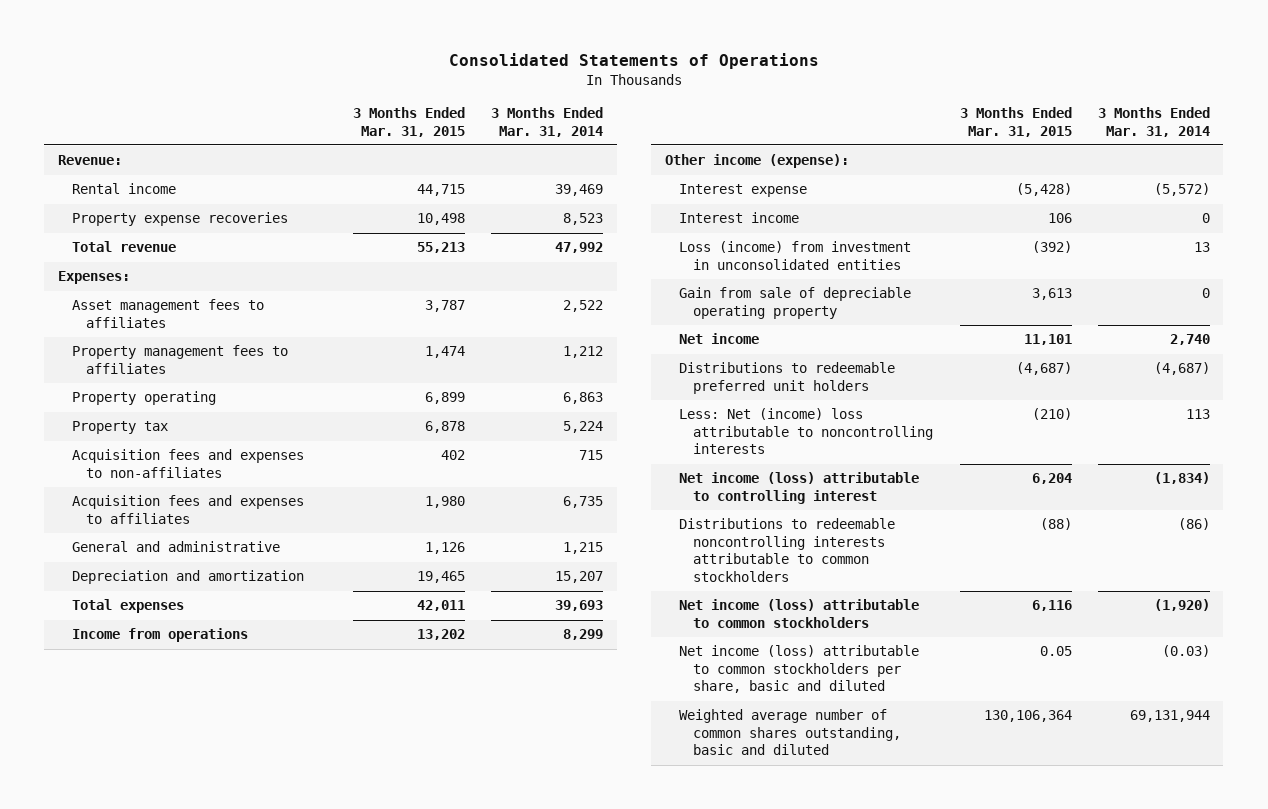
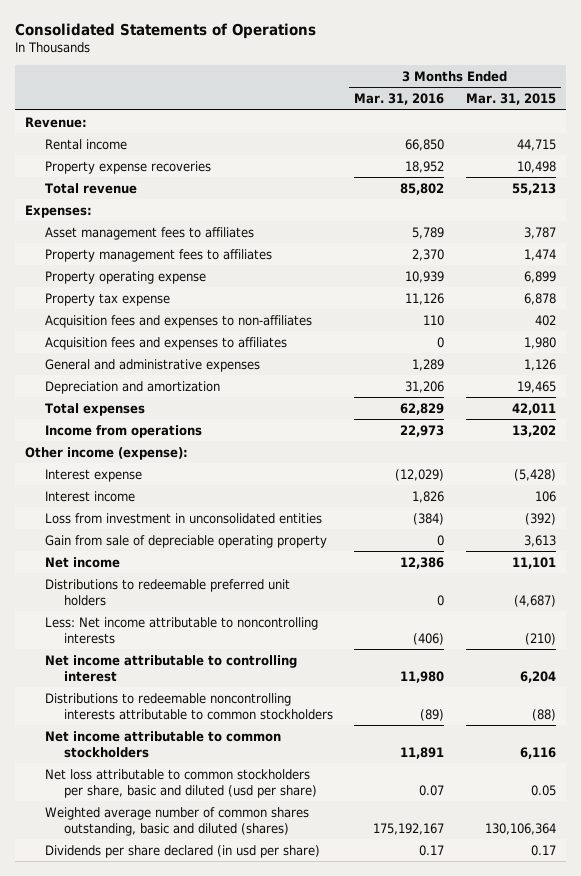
[491,107,604,137] 3 Months Ended Mar. 31, 2014 -> none
none -> [354,93,445,106] Mar. 31, 2016
[72,391,217,406] Property operating -> [44,270,206,284] Property operating expense
[72,421,169,435] Property tax -> [44,292,170,306] Property tax expense
[72,541,281,553] General and administrative -> [44,358,260,372] General and administrative expenses
[678,241,911,270] Loss (income) from investment in unconsolidated entities -> [44,512,322,524] Loss from investment in unconsolidated entities
[678,408,934,455] Less: Net (income) loss attributable to noncontrolling interests -> [44,616,318,644] Less: Net income attributable to noncontrolling interests
[678,472,919,504] Net income (loss) attributable to controlling interest -> [44,654,297,682] Net income attributable to controlling interest
[678,599,919,628] Net income (loss) attributable to common stockholders -> [44,730,281,758] Net income attributable to common stockholders
[678,645,919,694] Net income (loss) attributable to common stockholders per share, basic and diluted -> [44,768,318,798] Net loss attributable to common stockholders per share, basic and diluted (usd per share)
[678,709,902,756] Weighted average number of common shares outstanding, basic and diluted -> [44,806,309,836] Weighted average number of common shares outstanding, basic and diluted (shares)
none -> [44,844,320,858] Dividends per share declared (in usd per share)

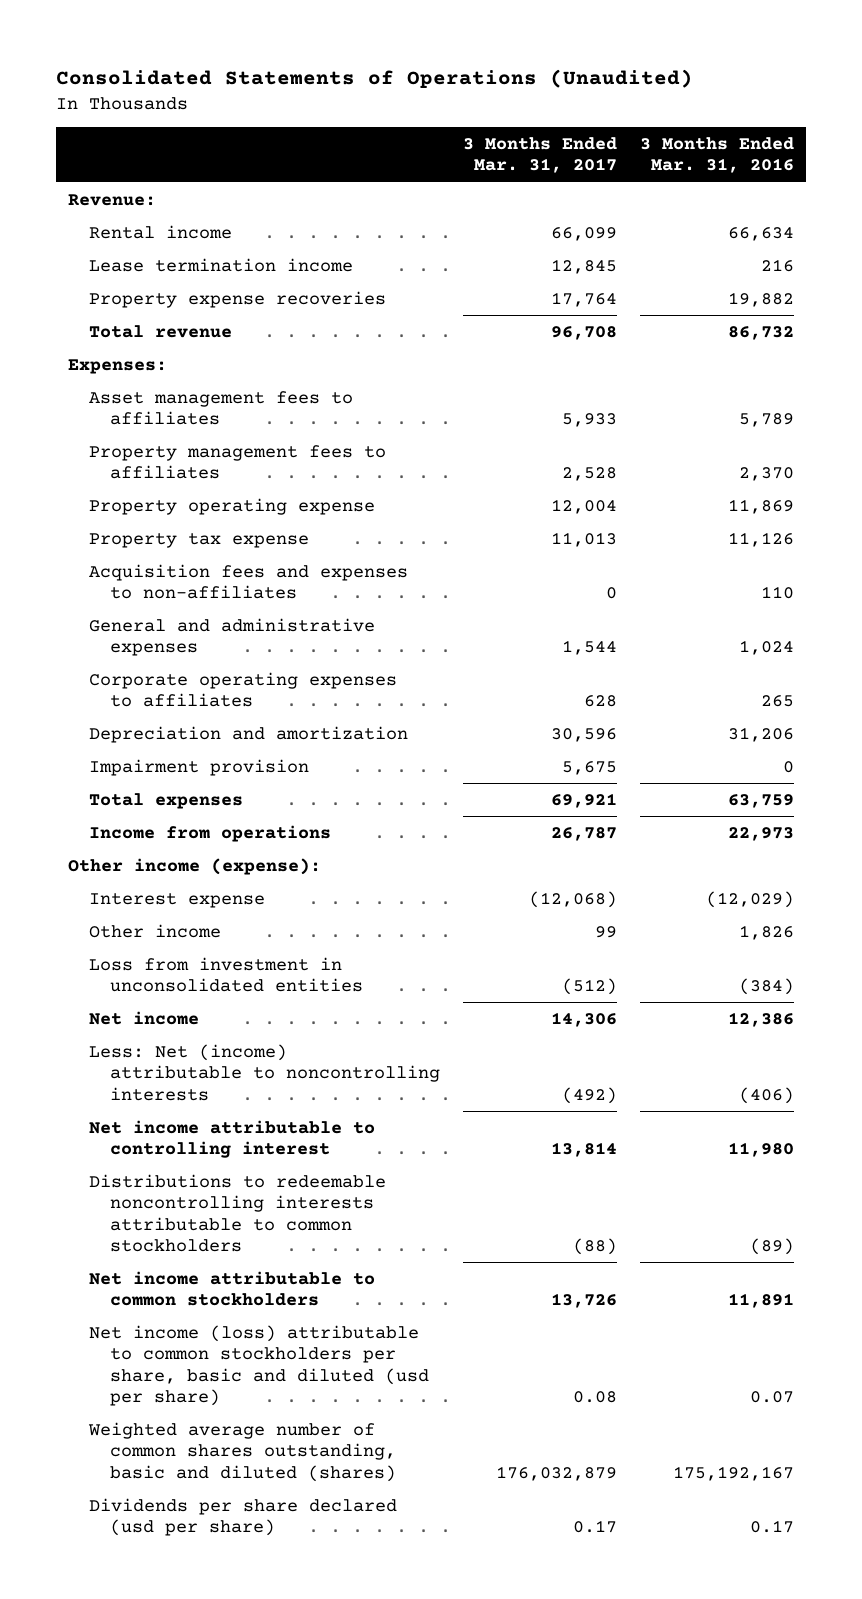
[14,22,316,39] Consolidated Statements of Operations -> [56,69,694,89] Consolidated Statements of Operations (Unaudited)
[465,93,556,106] Mar. 31, 2015 -> none
none -> [462,136,617,174] 3 Months Ended Mar. 31, 2017
[405,138,445,151] 66,850 -> [728,226,795,241] 66,634
none -> [88,257,353,272] Lease termination income
[405,160,445,173] 18,952 -> [728,291,795,307] 19,882
[400,182,445,195] 85,802 -> [728,325,795,340] 86,732
[405,270,445,283] 10,939 -> [728,498,795,514] 11,869
[44,336,287,350] Acquisition fees and expenses to affiliates -> none
[412,358,445,371] 1,289 -> [739,640,795,656] 1,024
none -> [88,671,397,708] Corporate operating expenses to affiliates
none -> [88,758,309,776] Impairment provision
[400,402,445,415] 62,829 -> [728,793,795,808] 63,759
[44,490,135,502] Interest income -> [88,923,221,938] Other income
[44,534,327,548] Gain from sale of depreciable operating property -> none
[44,578,290,606] Distributions to redeemable preferred unit holders -> none
[44,616,318,644] Less: Net income attributable to noncontrolling interests -> [88,1043,440,1101] Less: Net (income) attributable to noncontrolling interests
[44,768,318,798] Net loss attributable to common stockholders per share, basic and diluted (usd per share) -> [88,1324,429,1407] Net income (loss) attributable to common stockholders per share, basic and diluted (usd per share)
[44,844,320,858] Dividends per share declared (in usd per share) -> [88,1497,397,1537] Dividends per share declared (usd per share)

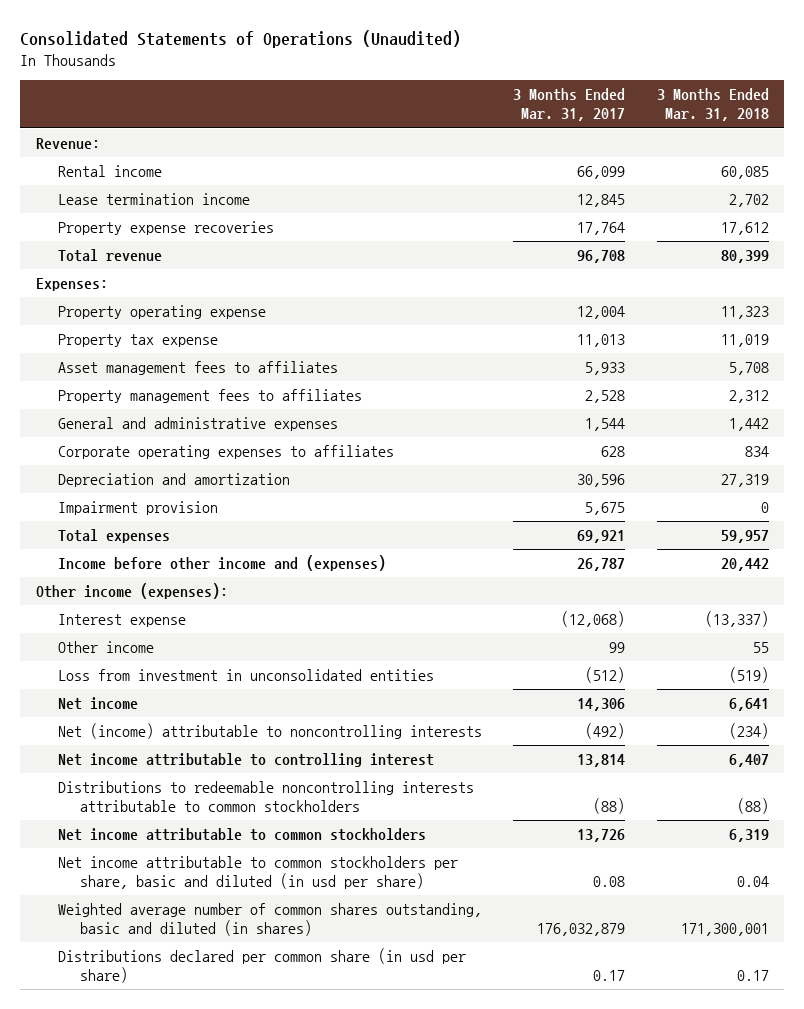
[640,136,795,174] 3 Months Ended Mar. 31, 2016 -> none
none -> [656,88,769,122] 3 Months Ended Mar. 31, 2018
[88,563,408,600] Acquisition fees and expenses to non-affiliates -> none
[88,390,353,426] Asset management fees to affiliates -> [57,360,338,375] Asset management fees to affiliates
[88,444,386,480] Property management fees to affiliates -> [57,388,362,403] Property management fees to affiliates
[88,824,331,842] Income from operations -> [57,554,386,571] Income before other income and (expenses)
[67,857,321,875] Other income (expense): -> [35,582,228,599] Other income (expenses):
[88,1043,440,1101] Less: Net (income) attributable to noncontrolling interests -> [57,722,482,739] Net (income) attributable to noncontrolling interests
[88,1324,429,1407] Net income (loss) attributable to common stockholders per share, basic and diluted (usd per share) -> [57,855,458,890] Net income attributable to common stockholders per share, basic and diluted (in usd per share)
[87,1421,396,1482] Weighted average number of common shares outstanding, basic and diluted (shares) -> [57,902,482,937] Weighted average number of common shares outstanding, basic and diluted (in shares)
[88,1497,397,1537] Dividends per share declared (usd per share) -> [57,947,466,984] Distributions declared per common share (in usd per share)

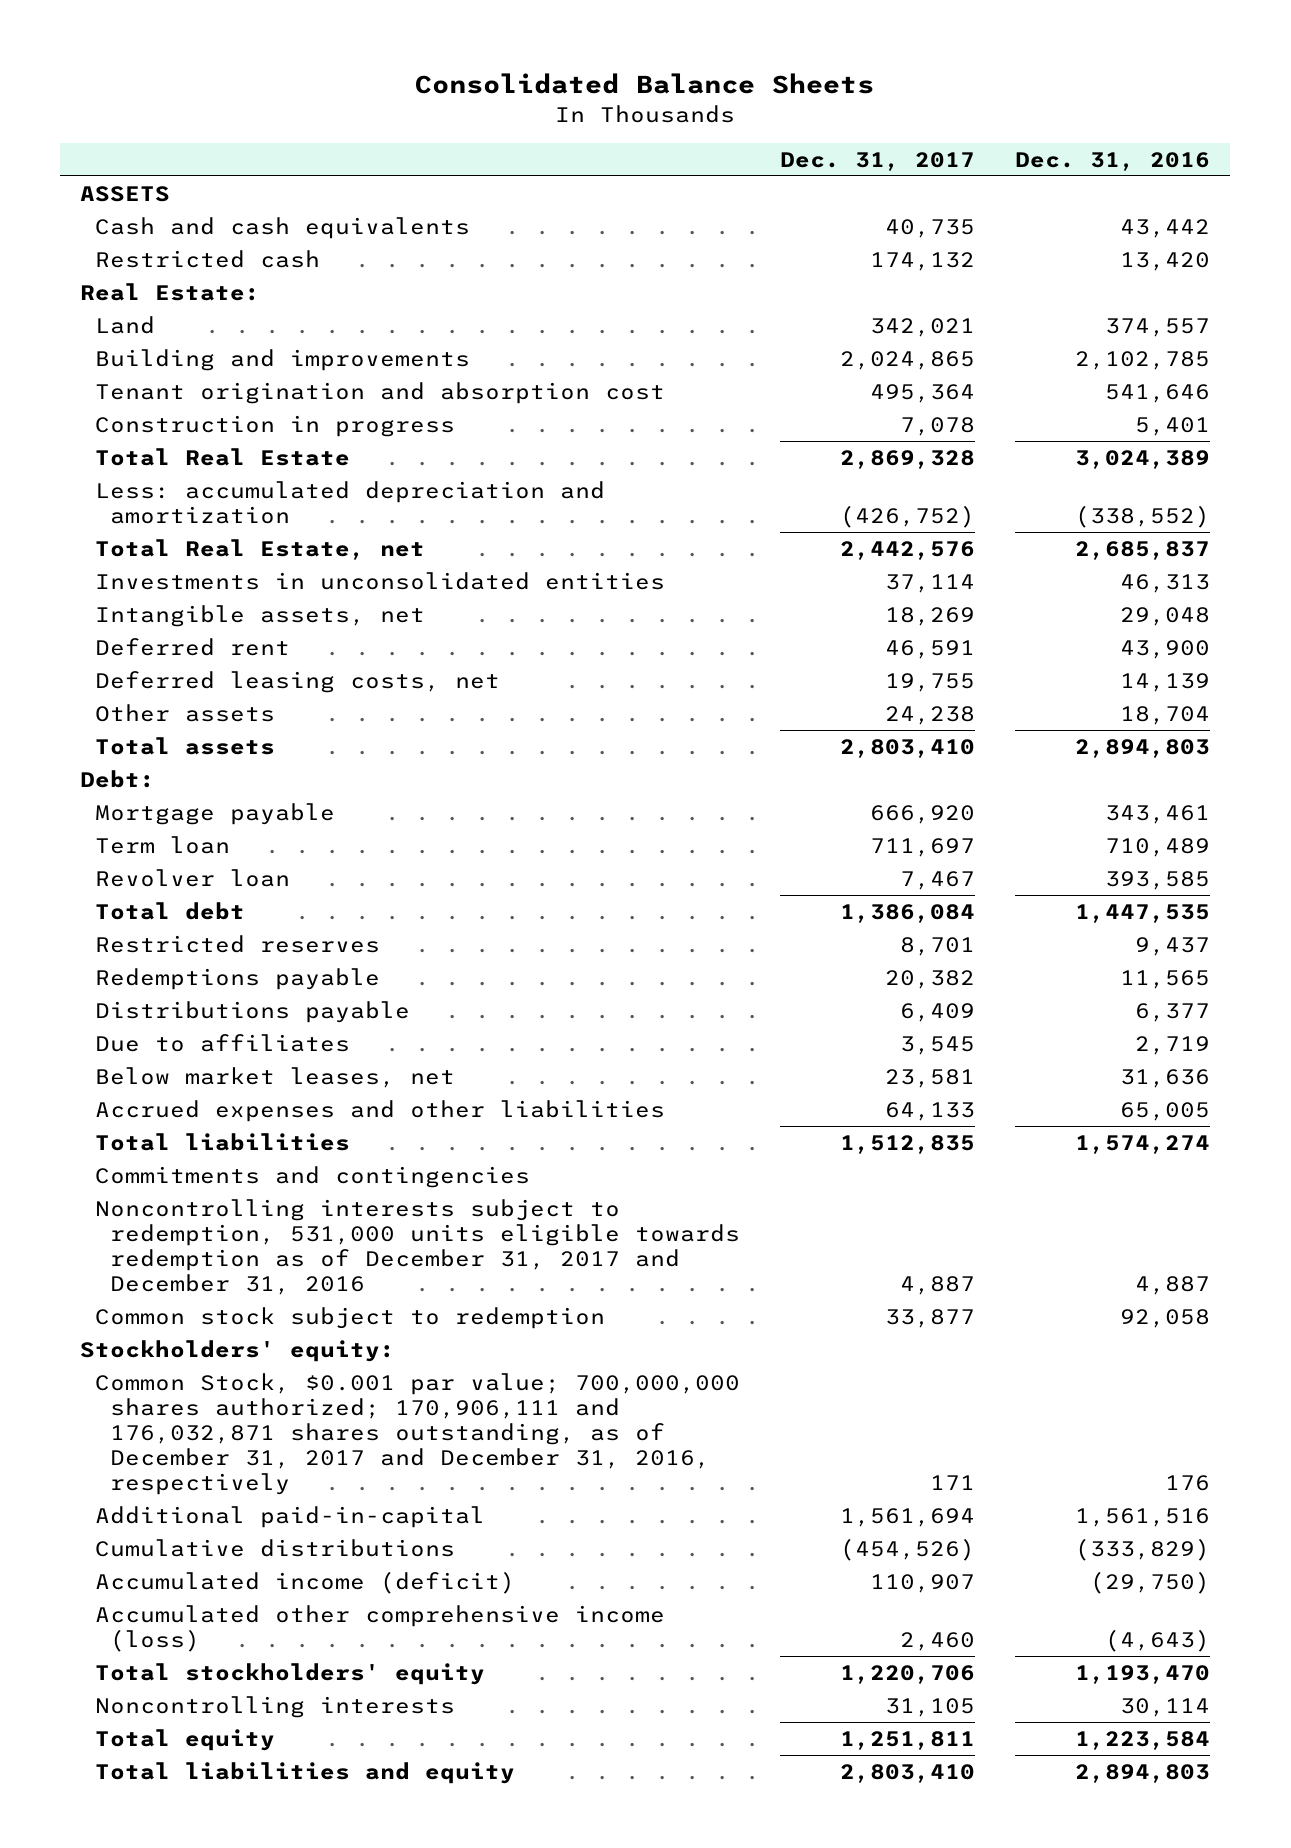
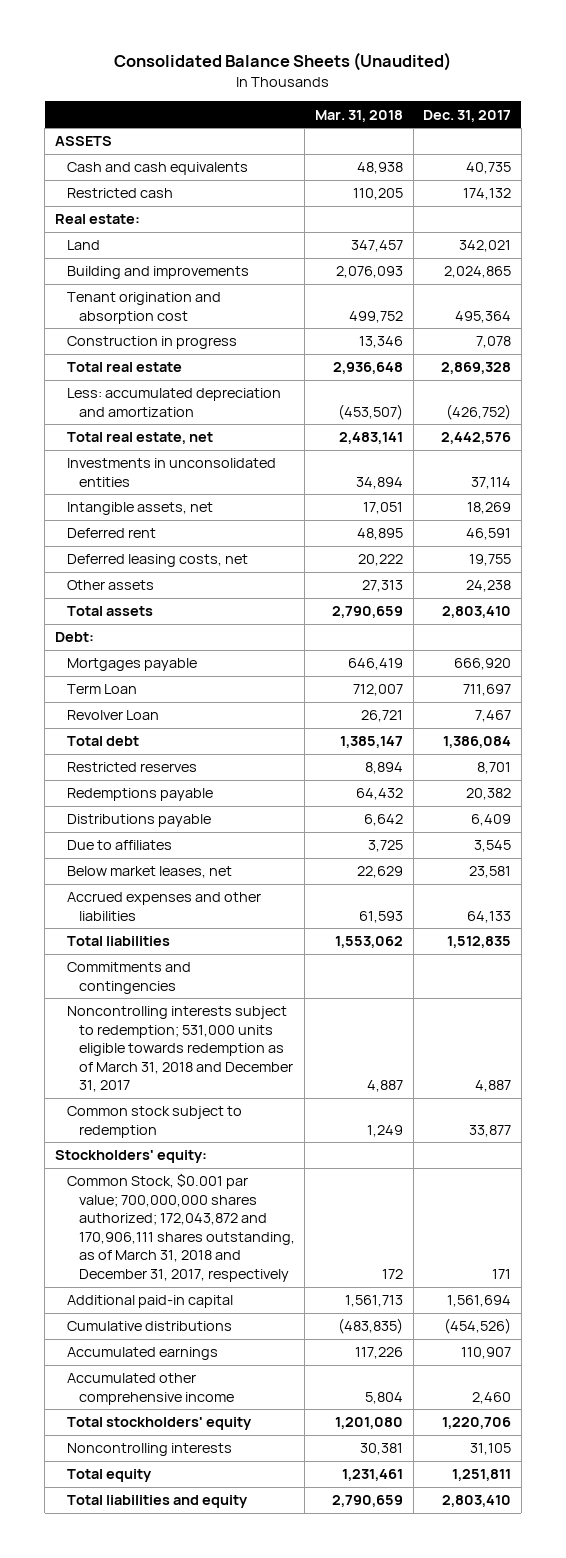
[415,73,875,95] Consolidated Balance Sheets -> [114,52,452,72] Consolidated Balance Sheets (Unaudited)
[1015,151,1211,171] Dec. 31, 2016 -> none
none -> [314,109,403,122] Mar. 31, 2018
[80,283,261,302] Real Estate: -> [54,214,140,225] Real estate:
[95,448,351,467] Total Real Estate -> [66,362,182,373] Total real estate
[95,539,426,561] Total Real Estate, net -> [66,432,213,445] Total real estate, net
[95,803,336,826] Mortgage payable -> [66,658,197,672] Mortgages payable
[95,836,231,855] Term loan -> [66,684,137,695] Term Loan
[95,869,291,888] Revolver loan -> [66,710,159,721] Revolver Loan
[95,1199,741,1296] Noncontrolling interests subject to redemption, 531,000 units eligible towards redemption as of December 31, 2017 and December 31, 2016 -> [66,1006,293,1093] Noncontrolling interests subject to redemption; 531,000 units eligible towards redemption as of March 31, 2018 and December 31, 2017
[95,1373,741,1496] Common Stock, $0.001 par value; 700,000,000 shares authorized; 170,906,111 and 176,032,871 shares outstanding, as of December 31, 2017 and December 31, 2016, respectively -> [66,1173,295,1283] Common Stock, $0.001 par value; 700,000,000 shares authorized; 172,043,872 and 170,906,111 shares outstanding, as of March 31, 2018 and December 31, 2017, respectively
[95,1506,486,1529] Additional paid-in-capital -> [66,1295,233,1309] Additional paid-in capital
[95,1571,516,1595] Accumulated income (deficit) -> [66,1347,218,1361] Accumulated earnings
[95,1605,666,1653] Accumulated other comprehensive income (loss) -> [66,1373,234,1405] Accumulated other comprehensive income

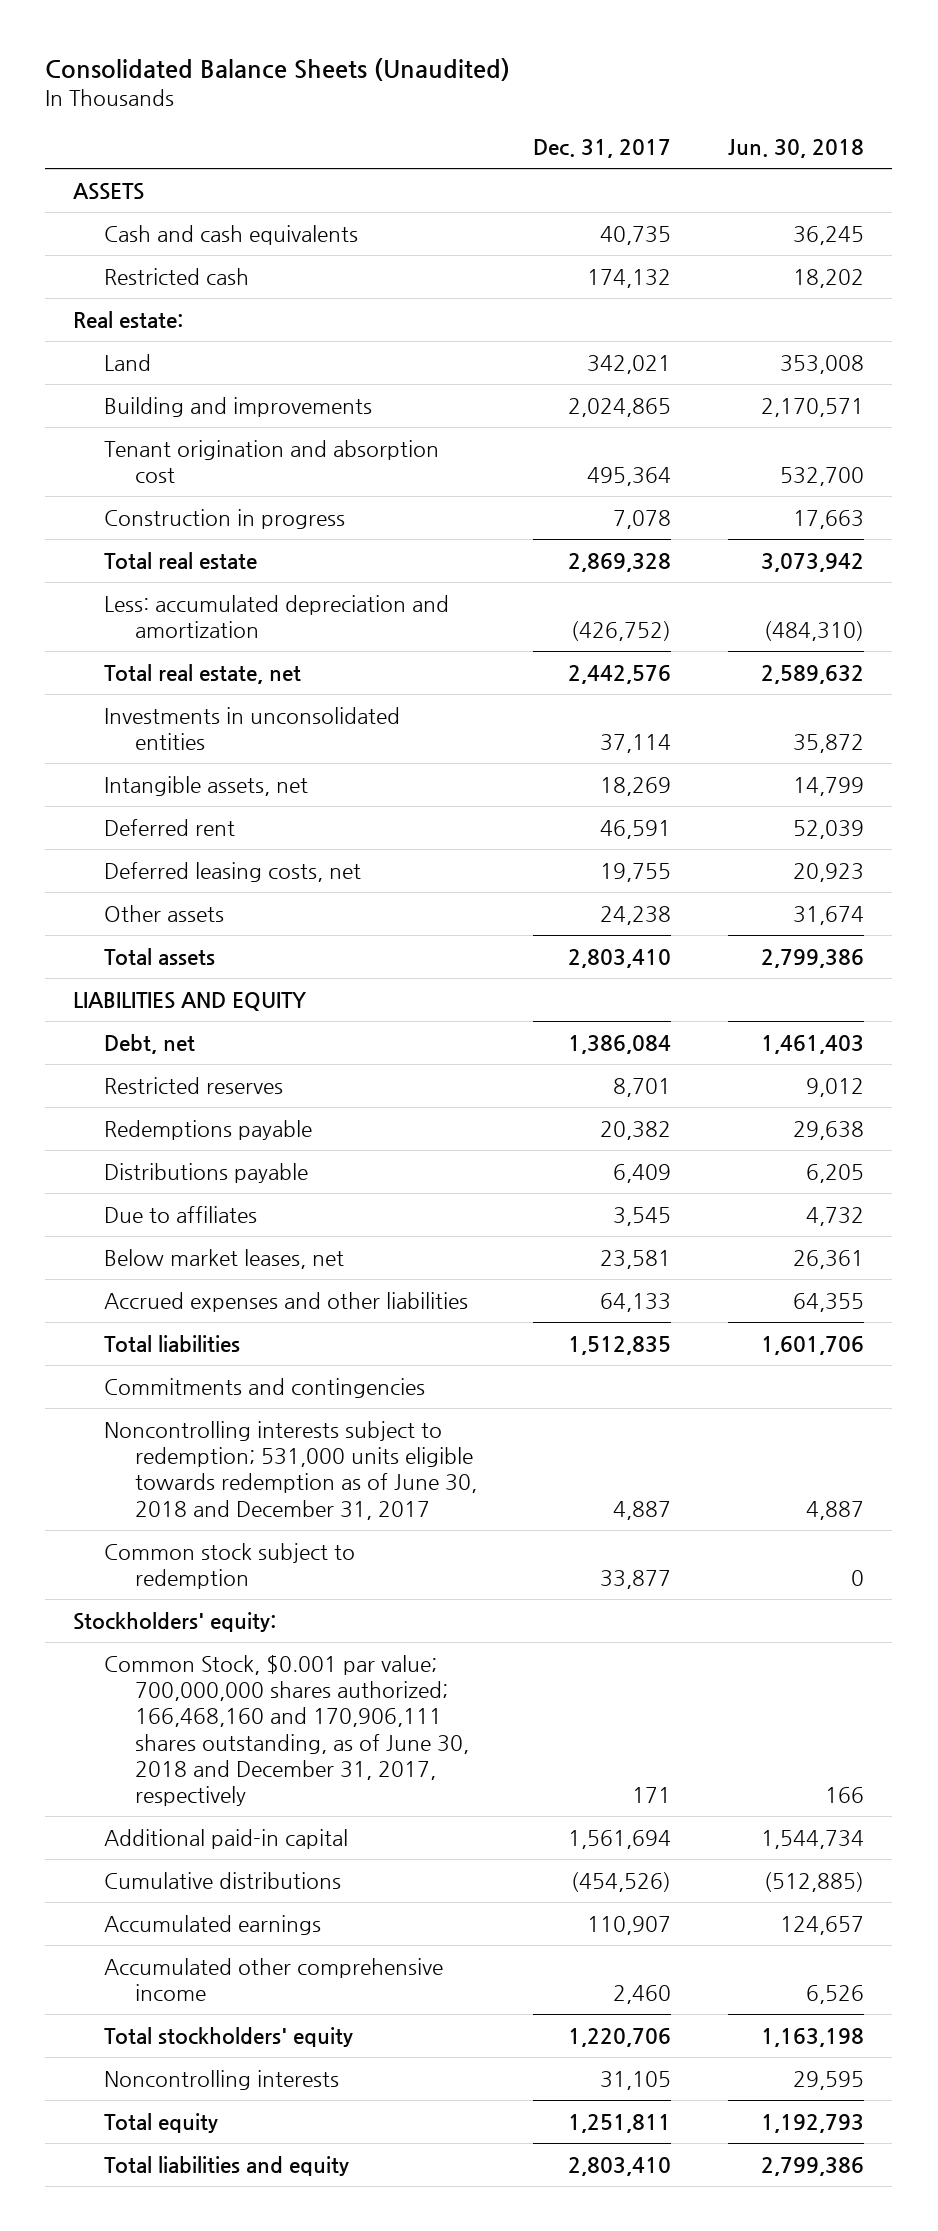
[314,109,403,122] Mar. 31, 2018 -> none
none -> [728,138,865,158] Jun. 30, 2018
[54,632,94,643] Debt: -> none
[66,658,197,672] Mortgages payable -> none
[66,684,137,695] Term Loan -> none
[66,710,159,721] Revolver Loan -> none
none -> [73,991,307,1011] LIABILITIES AND EQUITY
[66,736,139,747] Total debt -> [104,1033,196,1054] Debt, net
[66,1006,293,1093] Noncontrolling interests subject to redemption; 531,000 units eligible towards redemption as of March 31, 2018 and December 31, 2017 -> [104,1420,477,1520] Noncontrolling interests subject to redemption; 531,000 units eligible towards redemption as of June 30, 2018 and December 31, 2017
[66,1173,295,1283] Common Stock, $0.001 par value; 700,000,000 shares authorized; 172,043,872 and 170,906,111 shares outstanding, as of March 31, 2018 and December 31, 2017, respectively -> [104,1654,469,1807] Common Stock, $0.001 par value; 700,000,000 shares authorized; 166,468,160 and 170,906,111 shares outstanding, as of June 30, 2018 and December 31, 2017, respectively

